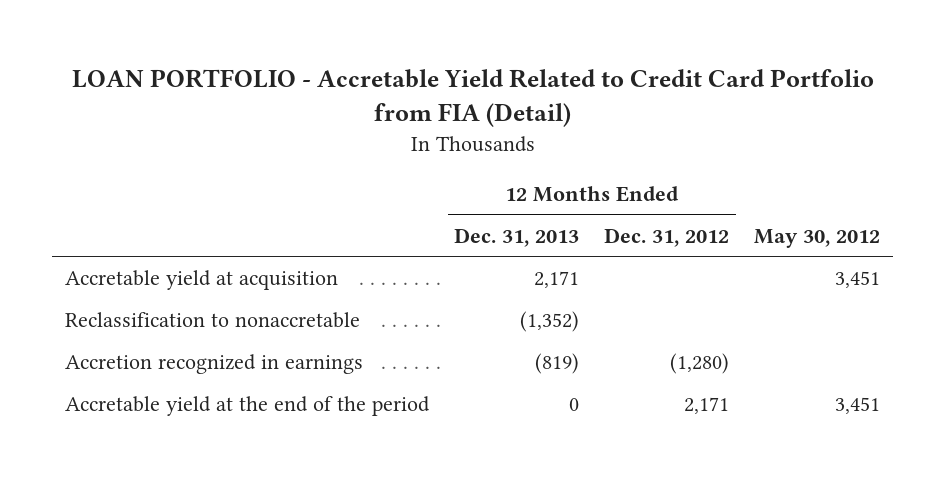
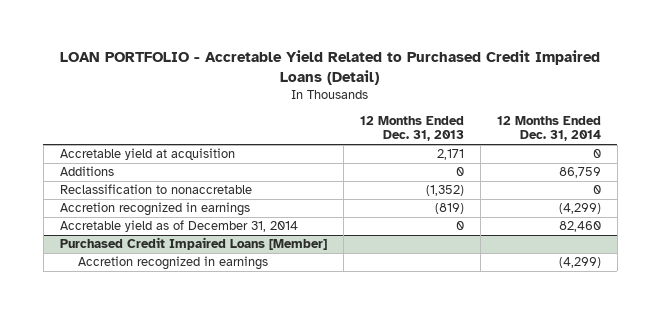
[71,68,874,128] LOAN PORTFOLIO - Accretable Yield Related to Credit Card Portfolio from FIA (Detail) -> [60,50,601,85] LOAN PORTFOLIO - Accretable Yield Related to Purchased Credit Impaired Loans (Detail)
[604,227,730,247] Dec. 31, 2012 -> none
[754,228,881,248] May 30, 2012 -> none
none -> [496,115,601,142] 12 Months Ended Dec. 31, 2014
none -> [59,166,114,177] Additions
[64,396,430,417] Accretable yield at the end of the period -> [59,220,298,233] Accretable yield as of December 31, 2014
none -> [59,237,327,251] Purchased Credit Impaired Loans [Member]
none -> [78,256,269,271] Accretion recognized in earnings

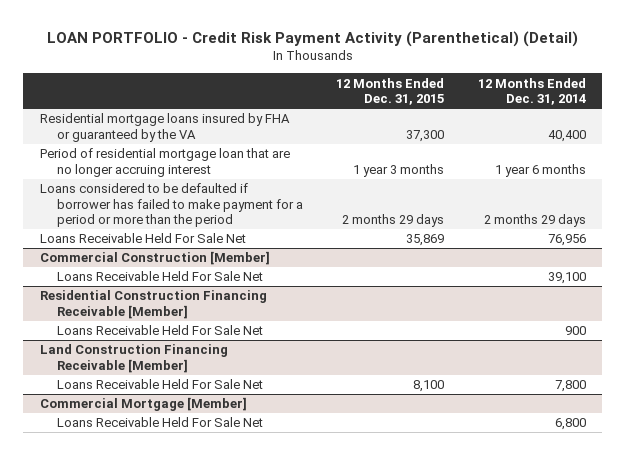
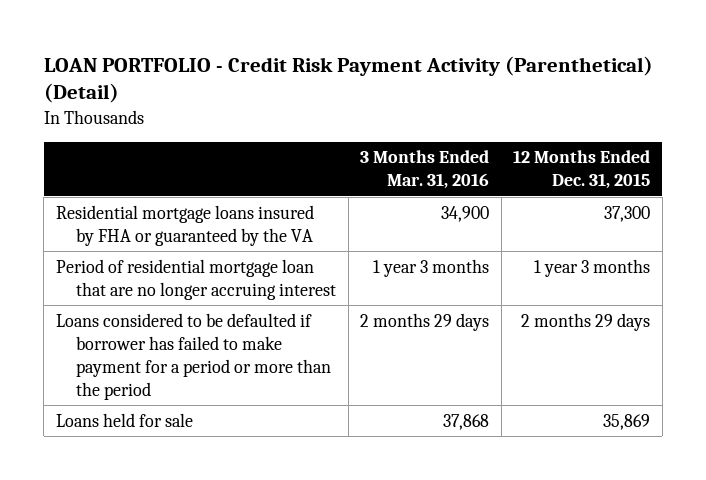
[477,77,586,106] 12 Months Ended Dec. 31, 2014 -> none
none -> [360,150,490,190] 3 Months Ended Mar. 31, 2016
[39,251,270,266] Commercial Construction [Member] -> none
[56,271,263,282] Loans Receivable Held For Sale Net -> none
[39,290,267,319] Residential Construction Financing Receivable [Member] -> none
[56,325,263,336] Loans Receivable Held For Sale Net -> none
[39,344,228,373] Land Construction Financing Receivable [Member] -> none
[56,379,263,390] Loans Receivable Held For Sale Net -> none
[39,397,247,412] Commercial Mortgage [Member] -> none
[56,417,263,428] Loans Receivable Held For Sale Net -> none
[39,233,246,244] Loans Receivable Held For Sale Net -> [55,412,193,427] Loans held for sale

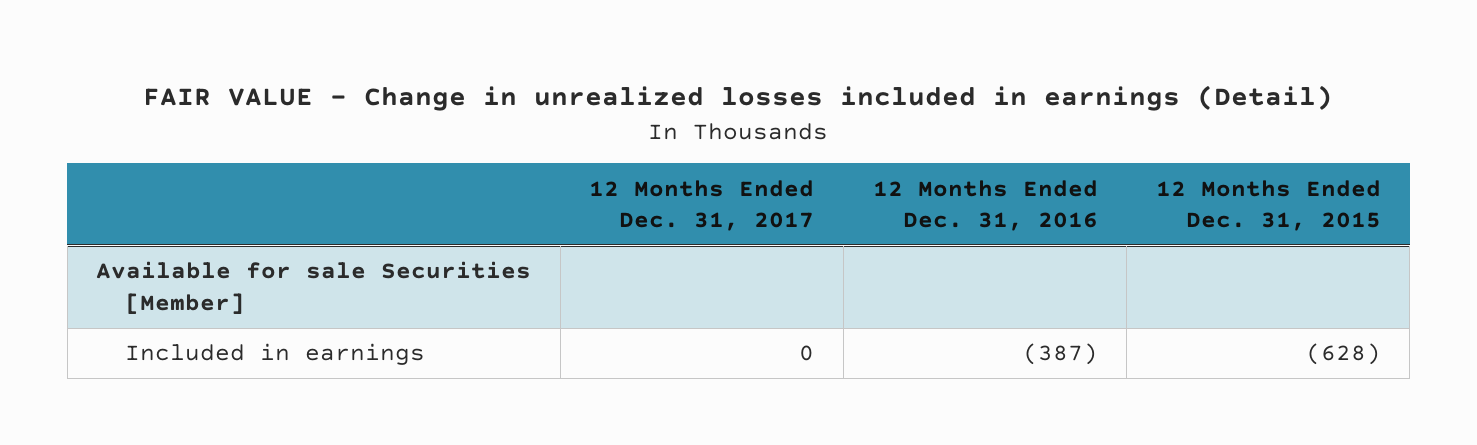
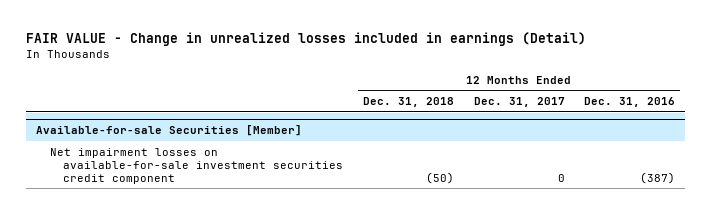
[1155,179,1381,231] 12 Months Ended Dec. 31, 2015 -> none
none -> [362,97,454,108] Dec. 31, 2018
[96,261,532,314] Available for sale Securities [Member] -> [36,125,303,137] Available-for-sale Securities [Member]
[124,343,425,366] Included in earnings -> [49,147,344,184] Net impairment losses on available-for-sale investment securities credit component

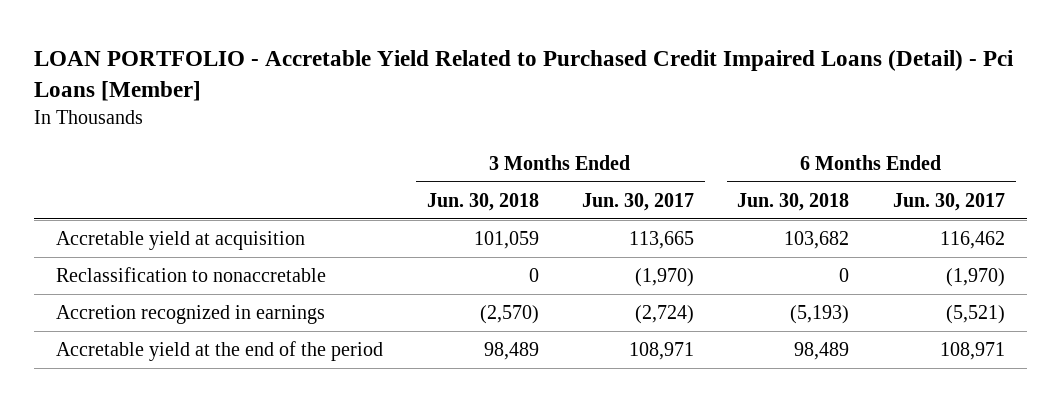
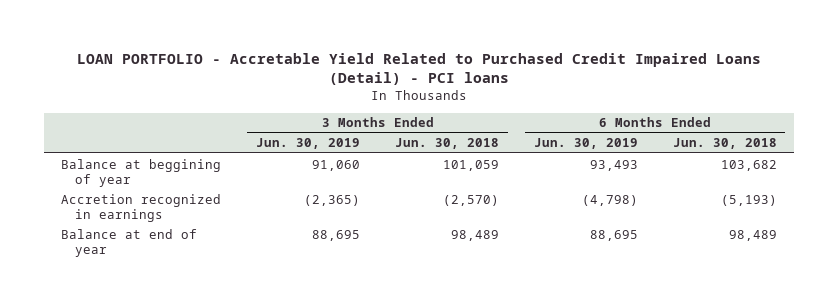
[34,49,1015,102] LOAN PORTFOLIO - Accretable Yield Related to Purchased Credit Impaired Loans (Detail) - Pci Loans [Member] -> [76,52,761,86] LOAN PORTFOLIO - Accretable Yield Related to Purchased Credit Impaired Loans (Detail) - PCI loans
[582,192,695,211] Jun. 30, 2017 -> none
[892,192,1005,211] Jun. 30, 2017 -> none
none -> [256,138,361,150] Jun. 30, 2019
none -> [533,138,638,150] Jun. 30, 2019
[56,267,327,283] Reclassification to nonaccretable -> none
[56,231,306,251] Accretable yield at acquisition -> [61,158,222,187] Balance at beggining of year
[56,341,384,362] Accretable yield at the end of the period -> [61,228,198,257] Balance at end of year

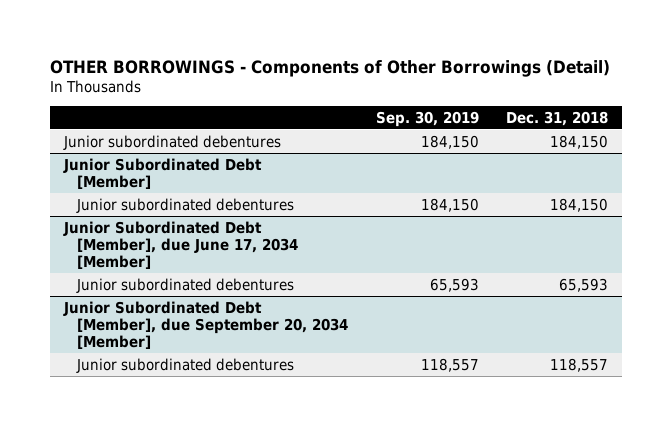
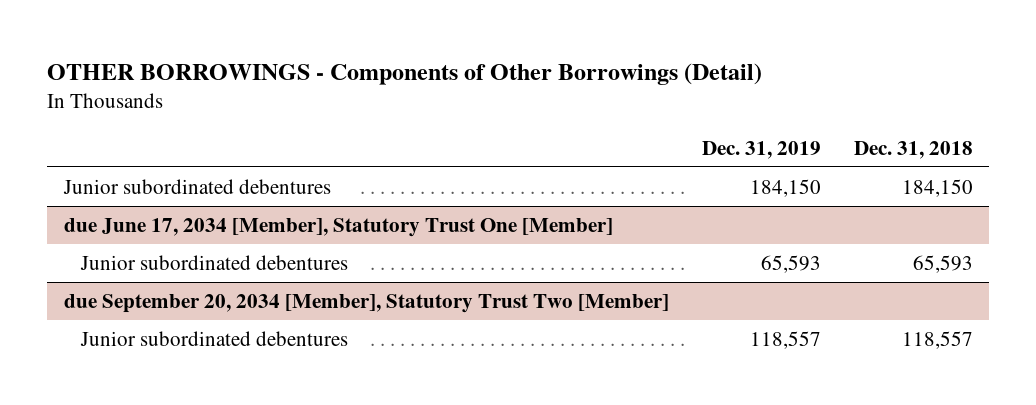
[375,110,479,127] Sep. 30, 2019 -> none
none -> [701,140,821,159] Dec. 31, 2019
[62,157,262,189] Junior Subordinated Debt [Member] -> none
[76,197,295,213] Junior subordinated debentures -> none
[62,220,299,270] Junior Subordinated Debt [Member], due June 17, 2034 [Member] -> none
none -> [63,217,613,237] due June 17, 2034 [Member], Statutory Trust One [Member]
[62,300,349,350] Junior Subordinated Debt [Member], due September 20, 2034 [Member] -> none
none -> [63,293,669,313] due September 20, 2034 [Member], Statutory Trust Two [Member]

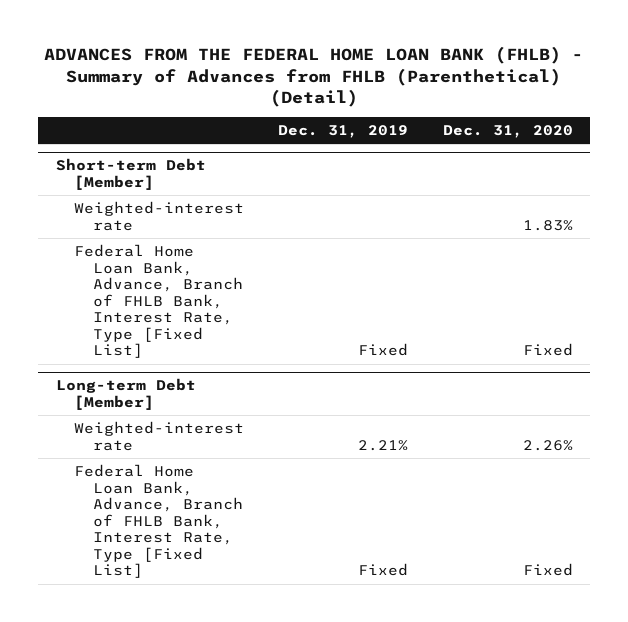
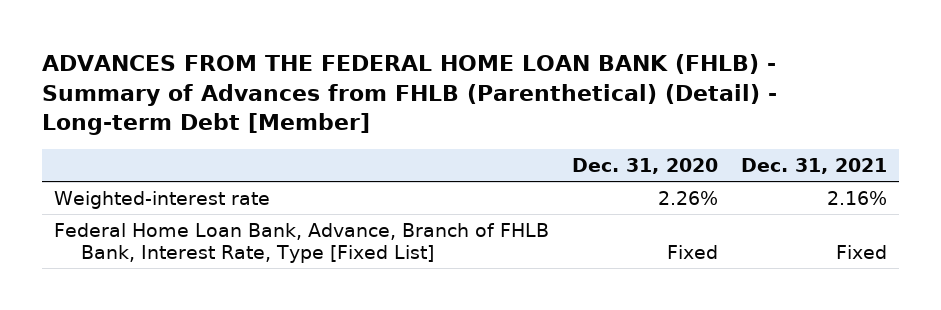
[44,46,584,108] ADVANCES FROM THE FEDERAL HOME LOAN BANK (FHLB) - Summary of Advances from FHLB (Parenthetical) (Detail) -> [42,54,778,136] ADVANCES FROM THE FEDERAL HOME LOAN BANK (FHLB) - Summary of Advances from FHLB (Parenthetical) (Detail) - Long-term Debt [Member]
[278,124,409,138] Dec. 31, 2019 -> none
none -> [741,158,888,175] Dec. 31, 2021
[55,158,206,190] Short-term Debt [Member] -> none
[74,200,245,231] Weighted-interest rate -> none
[74,243,243,359] Federal Home Loan Bank, Advance, Branch of FHLB Bank, Interest Rate, Type [Fixed List] -> none
[55,378,196,410] Long-term Debt [Member] -> none

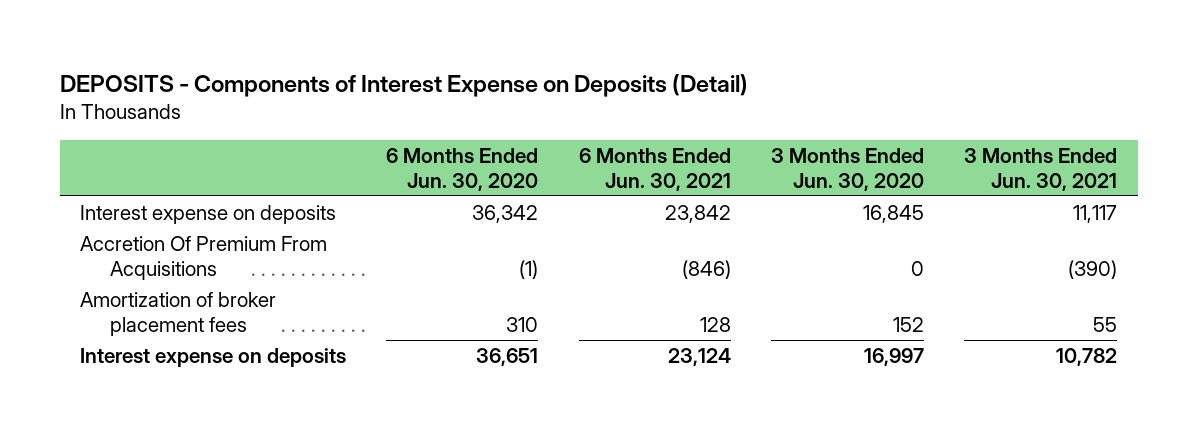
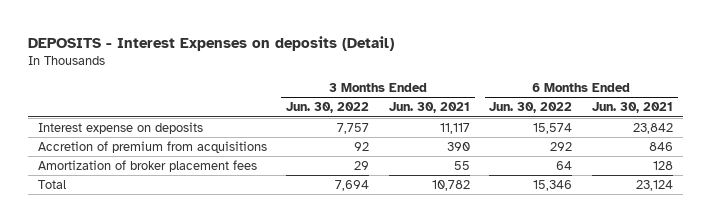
[59,73,748,97] DEPOSITS - Components of Interest Expense on Deposits (Detail) -> [27,35,394,51] DEPOSITS - Interest Expenses on deposits (Detail)
[386,147,539,192] 6 Months Ended Jun. 30, 2020 -> none
[771,147,925,192] 3 Months Ended Jun. 30, 2020 -> none
none -> [286,102,370,114] Jun. 30, 2022
none -> [489,102,573,114] Jun. 30, 2022
[80,235,328,281] Accretion Of Premium From Acquisitions -> [37,141,267,154] Accretion of premium from acquisitions
[681,260,731,280] (846) -> [649,142,674,152] 846
[1068,260,1118,280] (390) -> [446,142,470,152] 390
[80,347,347,367] Interest expense on deposits -> [37,180,66,190] Total

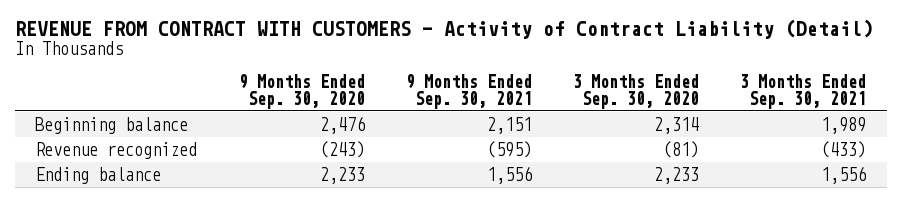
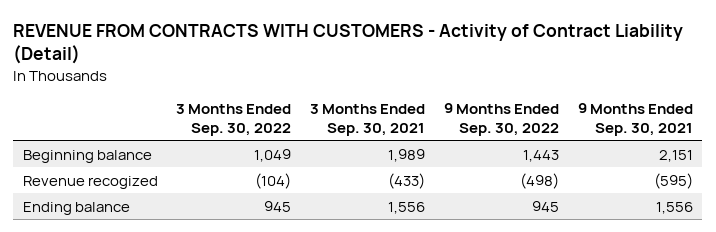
[14,19,873,40] REVENUE FROM CONTRACT WITH CUSTOMERS - Activity of Contract Liability (Detail) -> [13,23,684,65] REVENUE FROM CONTRACTS WITH CUSTOMERS - Activity of Contract Liability (Detail)
[238,74,365,109] 9 Months Ended Sep. 30, 2020 -> none
[573,74,700,109] 3 Months Ended Sep. 30, 2020 -> none
none -> [176,104,292,136] 3 Months Ended Sep. 30, 2022
none -> [444,103,560,136] 9 Months Ended Sep. 30, 2022
[35,142,198,160] Revenue recognized -> [22,175,158,189] Revenue recogized

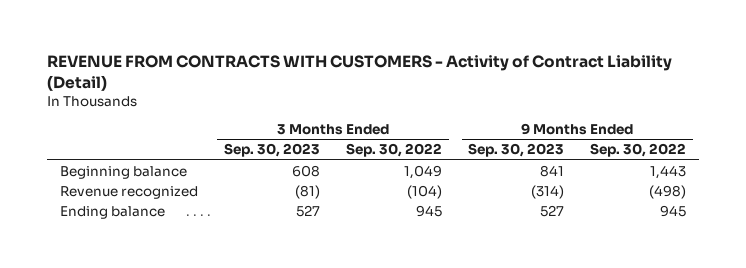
[310,104,426,136] 3 Months Ended Sep. 30, 2021 -> none
[577,103,693,136] 9 Months Ended Sep. 30, 2021 -> none
none -> [223,143,320,158] Sep. 30, 2023
none -> [468,143,565,158] Sep. 30, 2023
[22,175,158,189] Revenue recogized -> [59,185,198,199] Revenue recognized

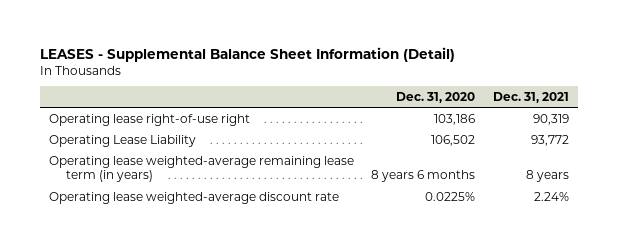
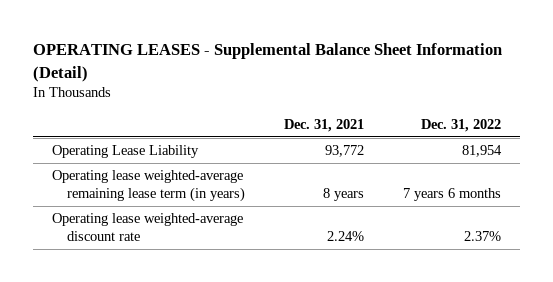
[40,46,456,62] LEASES - Supplemental Balance Sheet Information (Detail) -> [32,43,502,82] OPERATING LEASES - Supplemental Balance Sheet Information (Detail)
[396,92,476,104] Dec. 31, 2020 -> none
none -> [420,118,501,132] Dec. 31, 2022
[48,113,250,126] Operating lease right-of-use right -> none

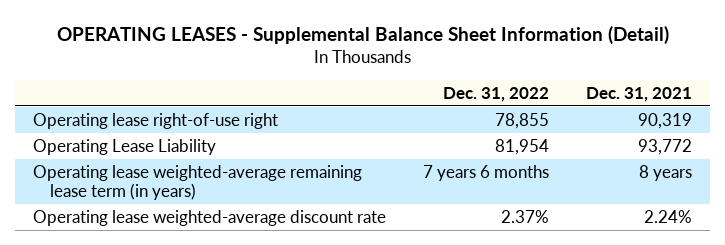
none -> [33,112,279,129] Operating lease right-of-use right

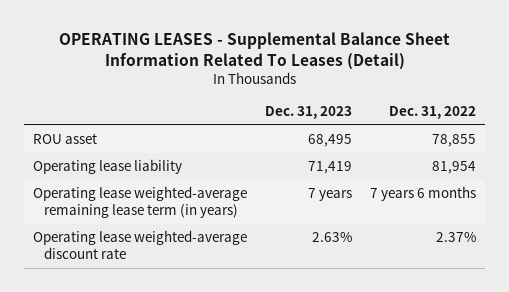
[56,25,669,44] OPERATING LEASES - Supplemental Balance Sheet Information (Detail) -> [58,31,450,70] OPERATING LEASES - Supplemental Balance Sheet Information Related To Leases (Detail)
[585,86,692,102] Dec. 31, 2021 -> none
none -> [265,106,353,120] Dec. 31, 2023
[33,112,279,129] Operating lease right-of-use right -> [32,133,97,145] ROU asset
[33,138,217,155] Operating Lease Liability -> [32,159,182,175] Operating lease liability

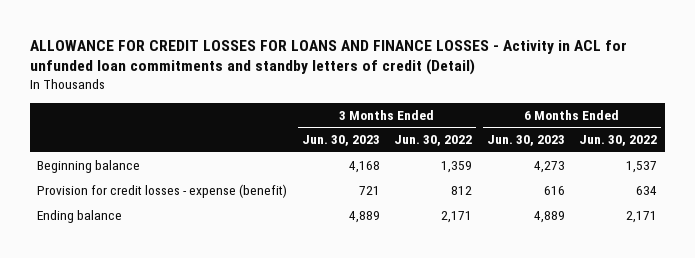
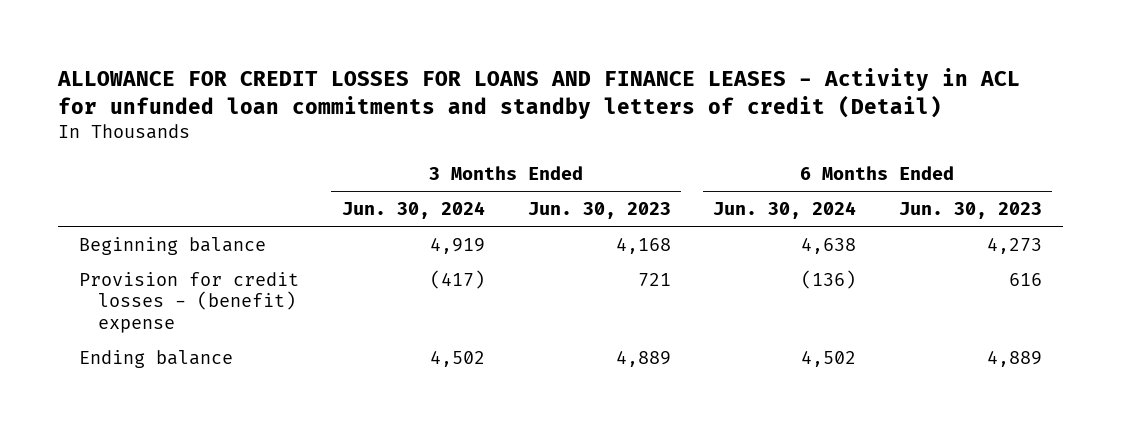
[29,39,627,76] ALLOWANCE FOR CREDIT LOSSES FOR LOANS AND FINANCE LOSSES - Activity in ACL for unfunded loan commitments and standby letters of credit (Detail) -> [57,67,1021,119] ALLOWANCE FOR CREDIT LOSSES FOR LOANS AND FINANCE LEASES - Activity in ACL for unfunded loan commitments and standby letters of credit (Detail)
[394,135,473,147] Jun. 30, 2022 -> none
[579,135,658,147] Jun. 30, 2022 -> none
none -> [341,201,485,220] Jun. 30, 2024
none -> [713,201,857,220] Jun. 30, 2024
[37,184,288,199] Provision for credit losses - expense (benefit) -> [79,271,300,333] Provision for credit losses - (benefit) expense

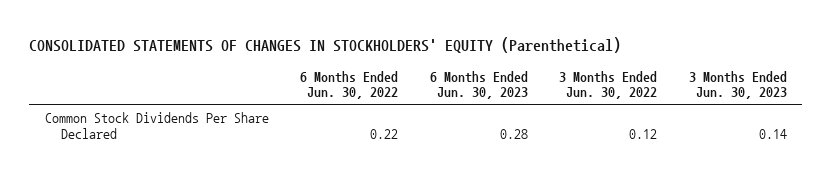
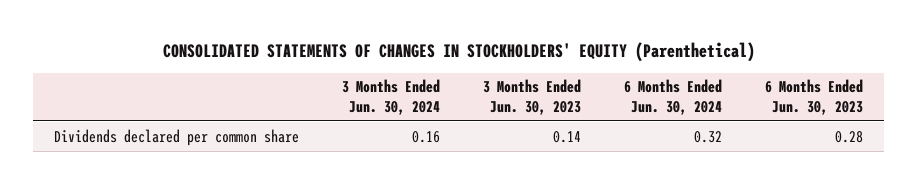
[300,70,399,100] 6 Months Ended Jun. 30, 2022 -> none
[559,70,658,100] 3 Months Ended Jun. 30, 2022 -> none
none -> [342,79,441,115] 3 Months Ended Jun. 30, 2024
none -> [624,79,723,115] 6 Months Ended Jun. 30, 2024
[44,111,269,139] Common Stock Dividends Per Share Declared -> [54,128,300,146] Dividends declared per common share

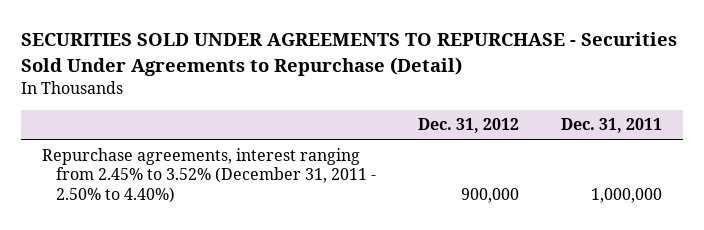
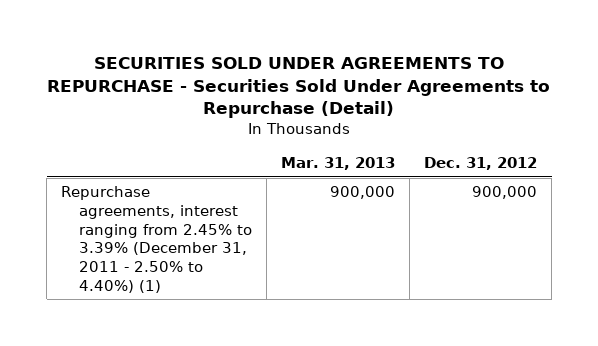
[560,118,662,134] Dec. 31, 2011 -> none
none -> [280,156,395,170] Mar. 31, 2013
[42,147,376,203] Repurchase agreements, interest ranging from 2.45% to 3.52% (December 31, 2011 - 2.50% to 4.40%) -> [61,186,252,293] Repurchase agreements, interest ranging from 2.45% to 3.39% (December 31, 2011 - 2.50% to 4.40%) (1)

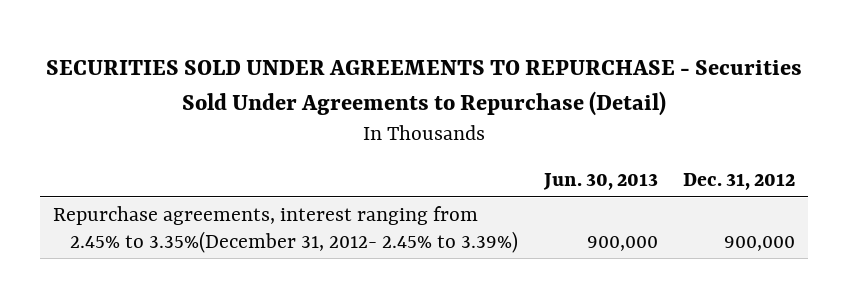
[280,156,395,170] Mar. 31, 2013 -> none
none -> [542,172,658,190] Jun. 30, 2013
[61,186,252,293] Repurchase agreements, interest ranging from 2.45% to 3.39% (December 31, 2011 - 2.50% to 4.40%) (1) -> [52,206,519,253] Repurchase agreements, interest ranging from 2.45% to 3.35%(December 31, 2012- 2.45% to 3.39%)

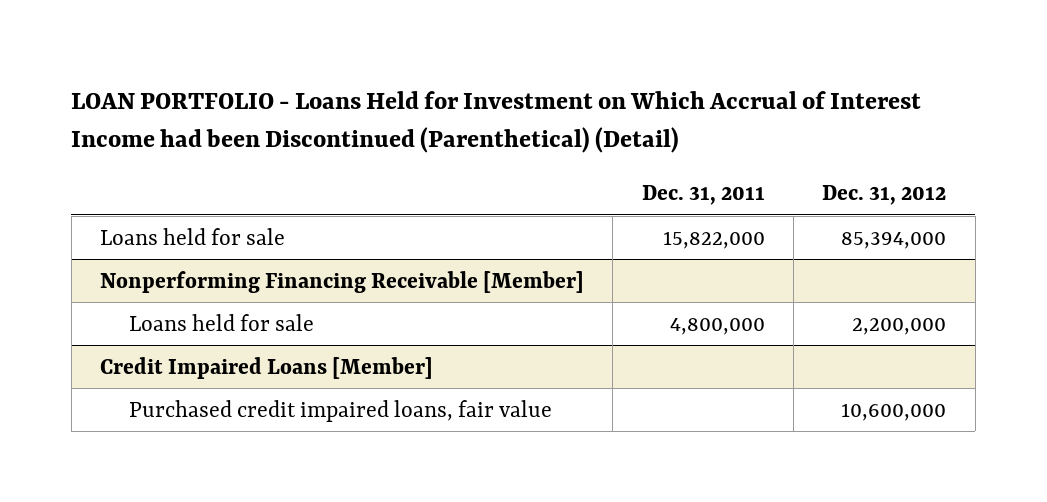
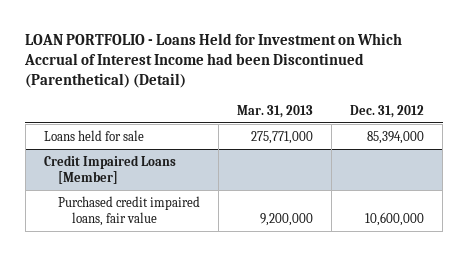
[641,185,765,206] Dec. 31, 2011 -> none
none -> [237,104,314,118] Mar. 31, 2013
[100,270,585,293] Nonperforming Financing Receivable [Member] -> none
[128,313,314,331] Loans held for sale -> none

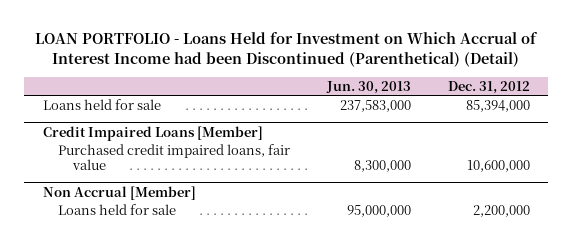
[237,104,314,118] Mar. 31, 2013 -> none
none -> [325,80,411,94] Jun. 30, 2013
none -> [42,185,196,200] Non Accrual [Member]
none -> [57,204,176,216] Loans held for sale

